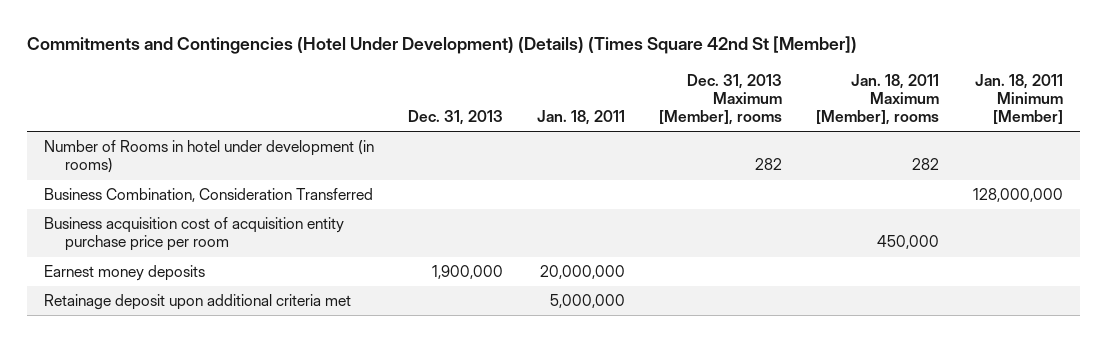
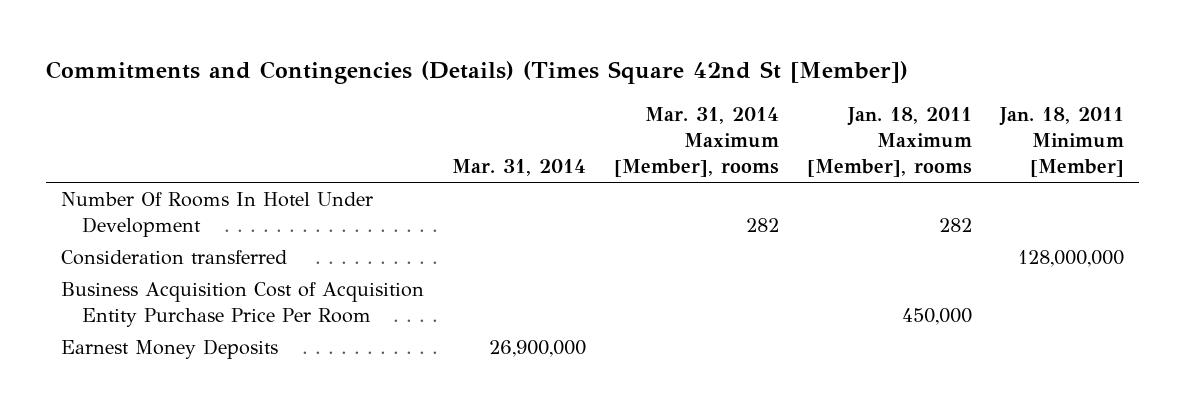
[26,36,857,55] Commitments and Contingencies (Hotel Under Development) (Details) (Times Square 42nd St [Member]) -> [46,60,909,84] Commitments and Contingencies (Details) (Times Square 42nd St [Member])
[407,110,503,126] Dec. 31, 2013 -> none
[536,110,625,126] Jan. 18, 2011 -> none
[658,74,782,126] Dec. 31, 2013 Maximum [Member], rooms -> none
none -> [451,159,586,177] Mar. 31, 2014
none -> [614,107,780,178] Mar. 31, 2014 Maximum [Member], rooms
[43,294,351,311] Retainage deposit upon additional criteria met -> none
[43,140,374,174] Number of Rooms in hotel under development (in rooms) -> [60,192,373,238] Number Of Rooms In Hotel Under Development
[43,188,373,203] Business Combination, Consideration Transferred -> [60,250,287,266] Consideration transferred
[43,217,344,252] Business acquisition cost of acquisition entity purchase price per room -> [60,282,424,328] Business Acquisition Cost of Acquisition Entity Purchase Price Per Room
[43,265,205,282] Earnest money deposits -> [60,339,278,360] Earnest Money Deposits

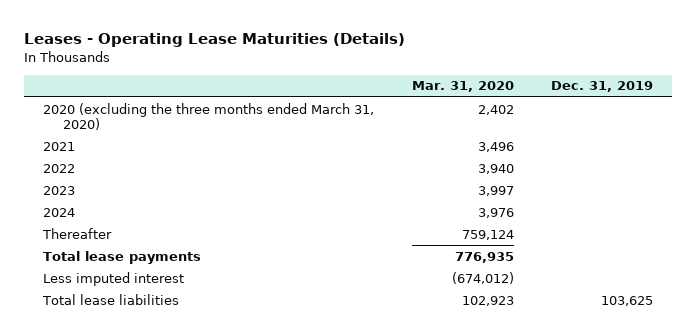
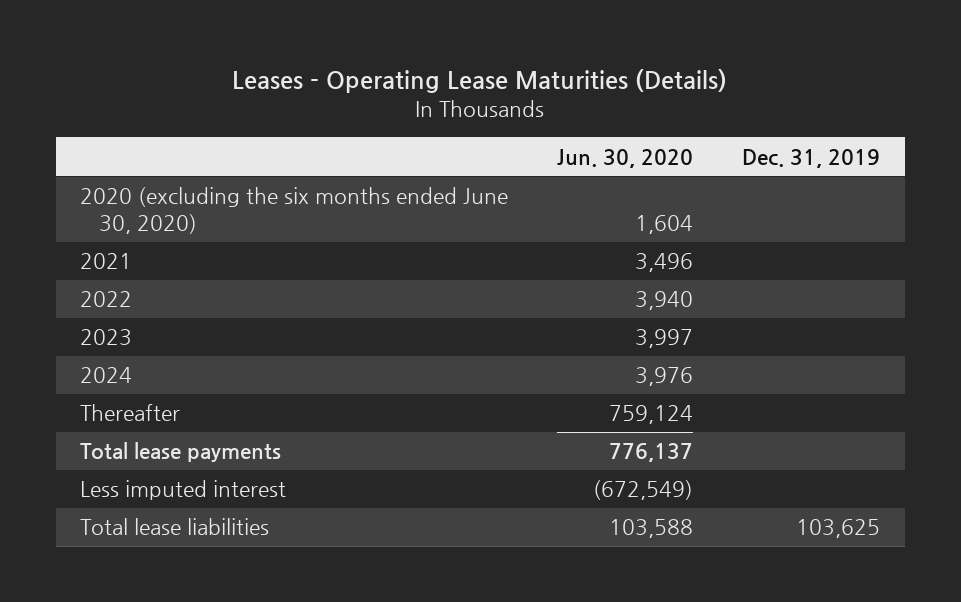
[411,81,514,93] Mar. 31, 2020 -> none
none -> [557,148,694,168] Jun. 30, 2020
[43,102,375,130] 2020 (excluding the three months ended March 31, 2020) -> [80,187,509,235] 2020 (excluding the six months ended June 30, 2020)

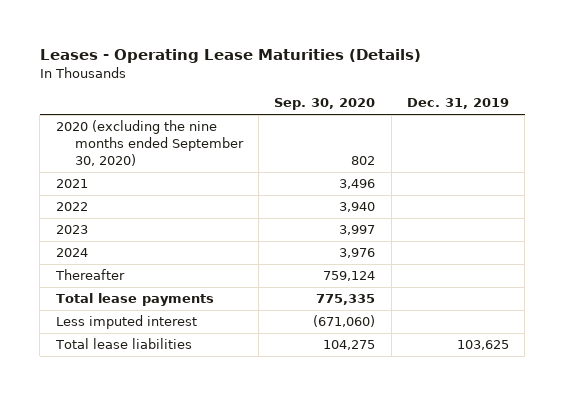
[557,148,694,168] Jun. 30, 2020 -> none
none -> [274,98,376,111] Sep. 30, 2020
[80,187,509,235] 2020 (excluding the six months ended June 30, 2020) -> [55,120,244,166] 2020 (excluding the nine months ended September 30, 2020)

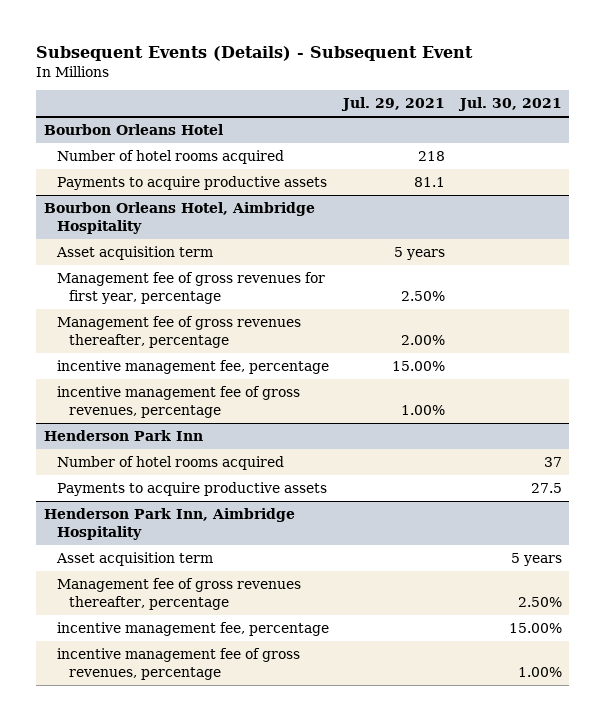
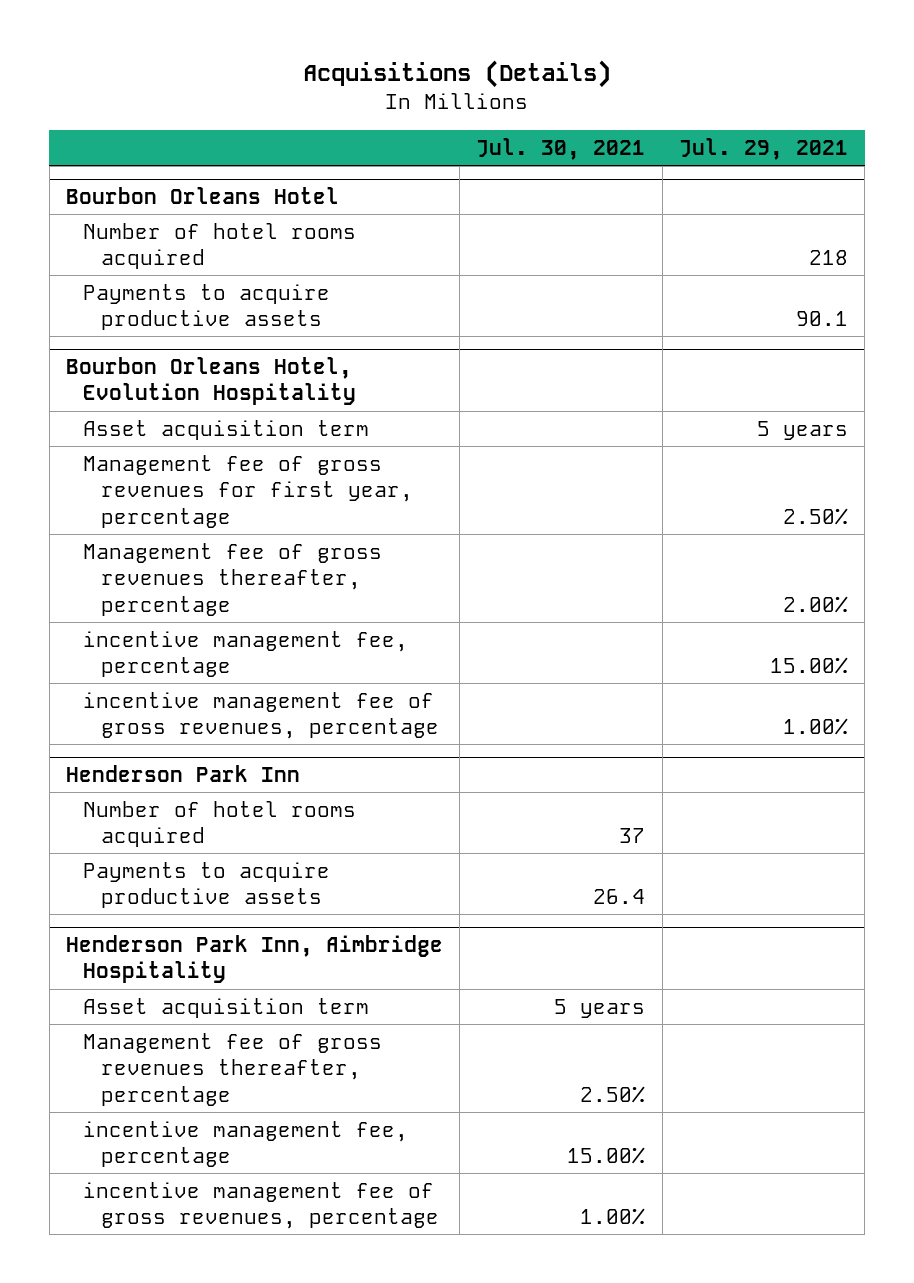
[36,45,474,61] Subsequent Events (Details) - Subsequent Event -> [302,60,611,89] Acquisitions (Details)
[414,177,446,188] 81.1 -> [795,311,848,327] 90.1
[43,202,315,234] Bourbon Orleans Hotel, Aimbridge Hospitality -> [65,356,357,406] Bourbon Orleans Hotel, Evolution Hospitality
[530,483,562,494] 27.5 -> [593,889,646,905] 26.4

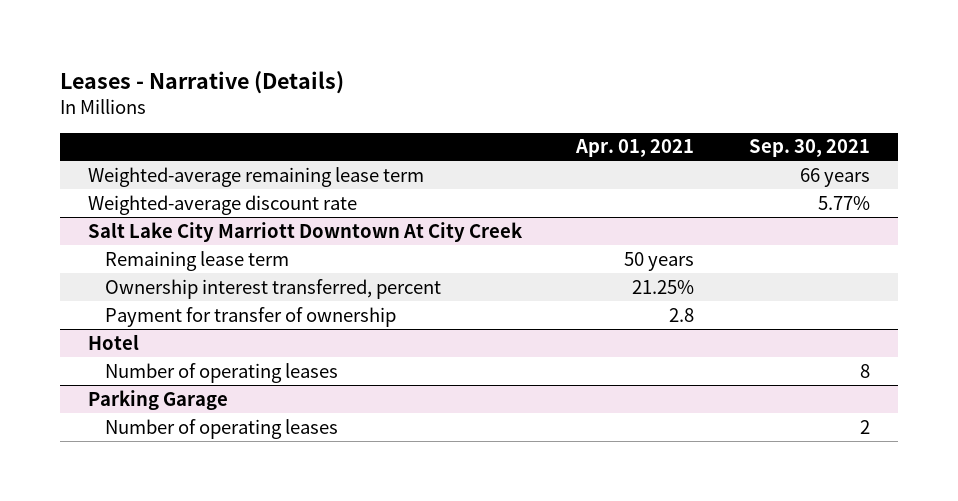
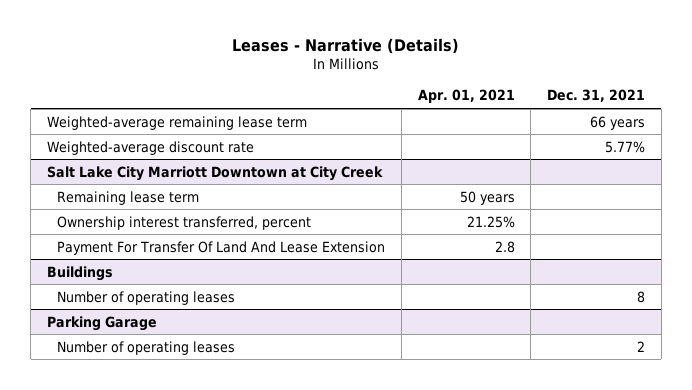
[749,139,871,158] Sep. 30, 2021 -> none
none -> [547,89,646,103] Dec. 31, 2021
[87,221,523,242] Salt Lake City Marriott Downtown At City Creek -> [46,165,383,181] Salt Lake City Marriott Downtown at City Creek
[105,306,397,327] Payment for transfer of ownership -> [57,240,386,255] Payment For Transfer Of Land And Lease Extension
[87,333,139,350] Hotel -> [46,265,113,281] Buildings

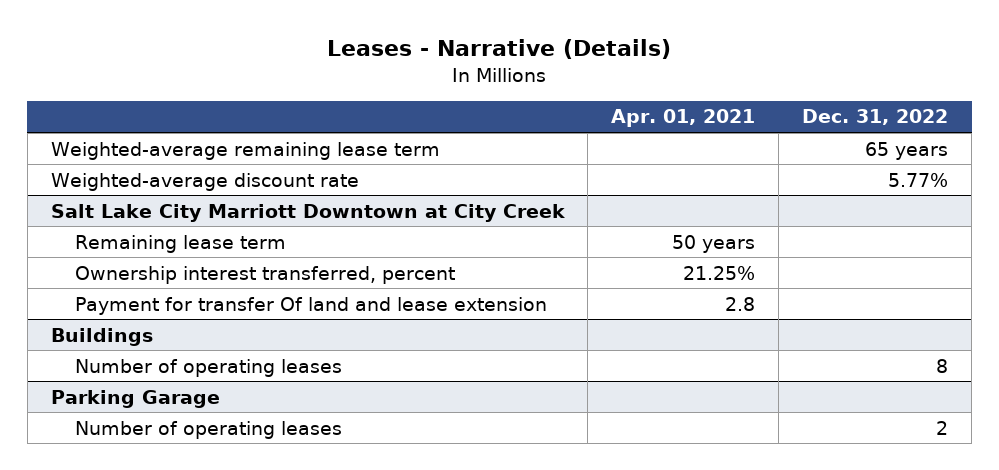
[547,89,646,103] Dec. 31, 2021 -> none
none -> [802,109,949,126] Dec. 31, 2022
[57,240,386,255] Payment For Transfer Of Land And Lease Extension -> [75,296,548,315] Payment for transfer Of land and lease extension

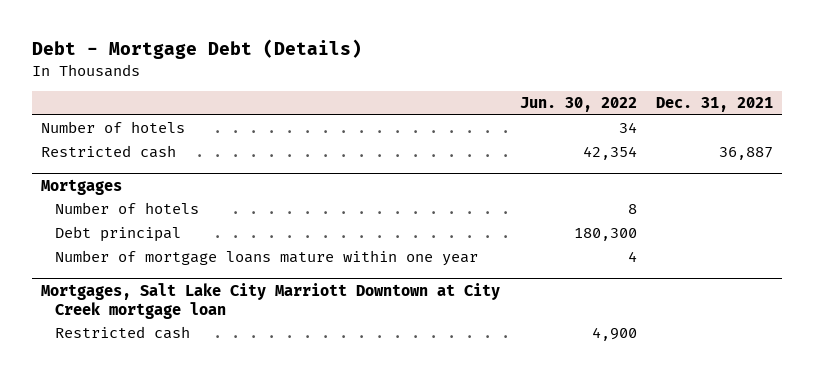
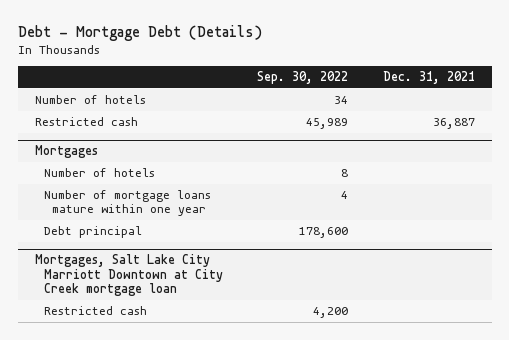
[519,97,637,113] Jun. 30, 2022 -> none
none -> [257,71,349,85] Sep. 30, 2022
[55,226,182,243] Debt principal -> [43,226,142,239] Debt principal

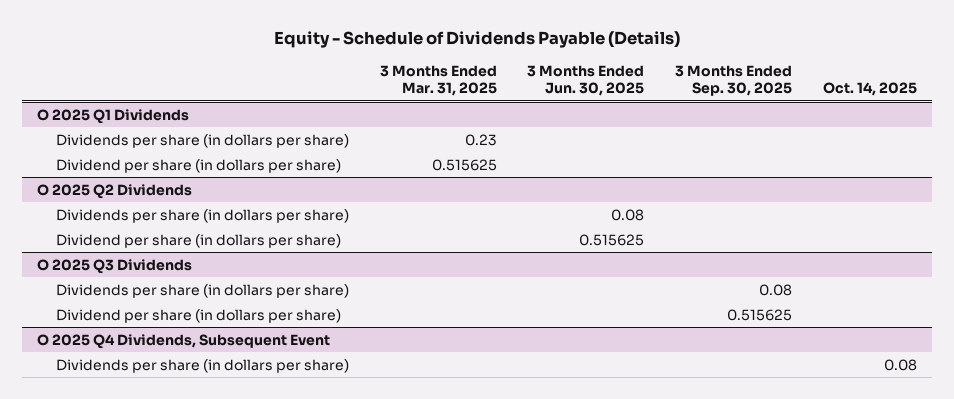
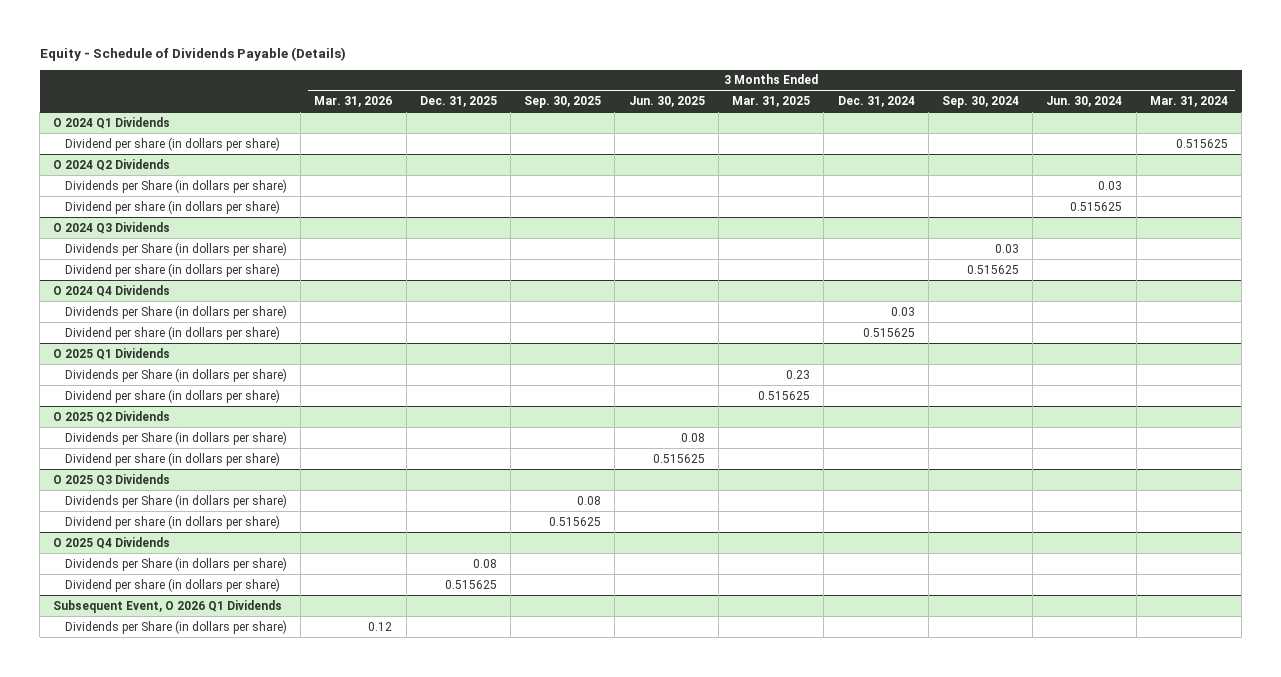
[822,82,917,97] Oct. 14, 2025 -> none
none -> [314,96,393,108] Mar. 31, 2026
none -> [419,96,497,108] Dec. 31, 2025
none -> [837,96,915,108] Dec. 31, 2024
none -> [941,96,1019,109] Sep. 30, 2024
none -> [1046,96,1123,108] Jun. 30, 2024
none -> [1149,96,1228,108] Mar. 31, 2024
none -> [53,116,171,129] O 2024 Q1 Dividends
none -> [65,136,281,151] Dividend per share (in dollars per share)
none -> [53,158,171,171] O 2024 Q2 Dividends
none -> [65,178,288,193] Dividends per Share (in dollars per share)
none -> [65,199,281,214] Dividend per share (in dollars per share)
none -> [53,221,171,234] O 2024 Q3 Dividends
none -> [65,241,288,256] Dividends per Share (in dollars per share)
none -> [65,262,281,277] Dividend per share (in dollars per share)
none -> [53,284,171,297] O 2024 Q4 Dividends
none -> [65,304,288,319] Dividends per Share (in dollars per share)
none -> [65,325,281,340] Dividend per share (in dollars per share)
[55,133,349,148] Dividends per share (in dollars per share) -> [65,367,288,382] Dividends per Share (in dollars per share)
[55,208,349,223] Dividends per share (in dollars per share) -> [65,430,288,445] Dividends per Share (in dollars per share)
[55,283,349,298] Dividends per share (in dollars per share) -> [65,493,288,508] Dividends per Share (in dollars per share)
[37,333,331,349] O 2025 Q4 Dividends, Subsequent Event -> [53,536,171,549] O 2025 Q4 Dividends
[55,358,349,373] Dividends per share (in dollars per share) -> [65,556,288,571] Dividends per Share (in dollars per share)
none -> [65,577,281,592] Dividend per share (in dollars per share)
none -> [53,599,283,613] Subsequent Event, O 2026 Q1 Dividends
none -> [65,619,288,634] Dividends per Share (in dollars per share)

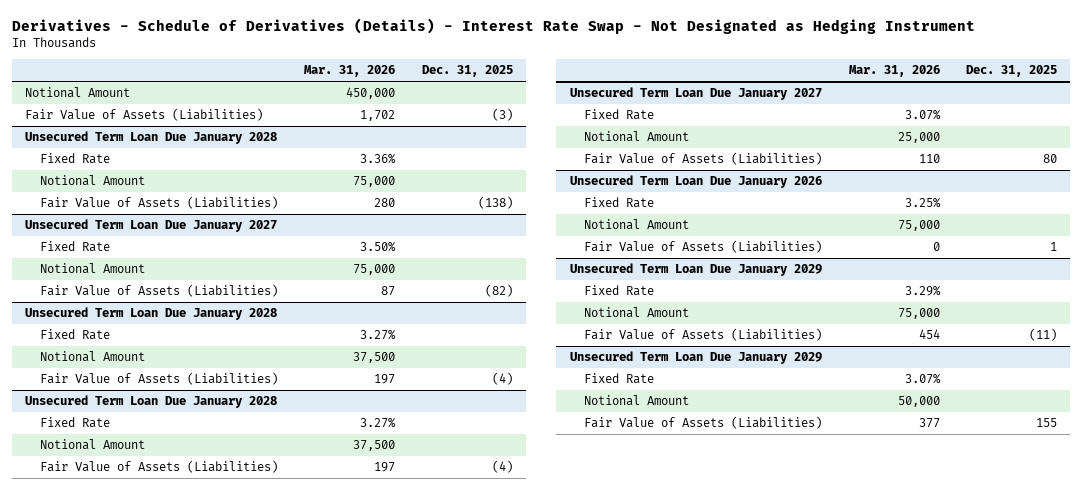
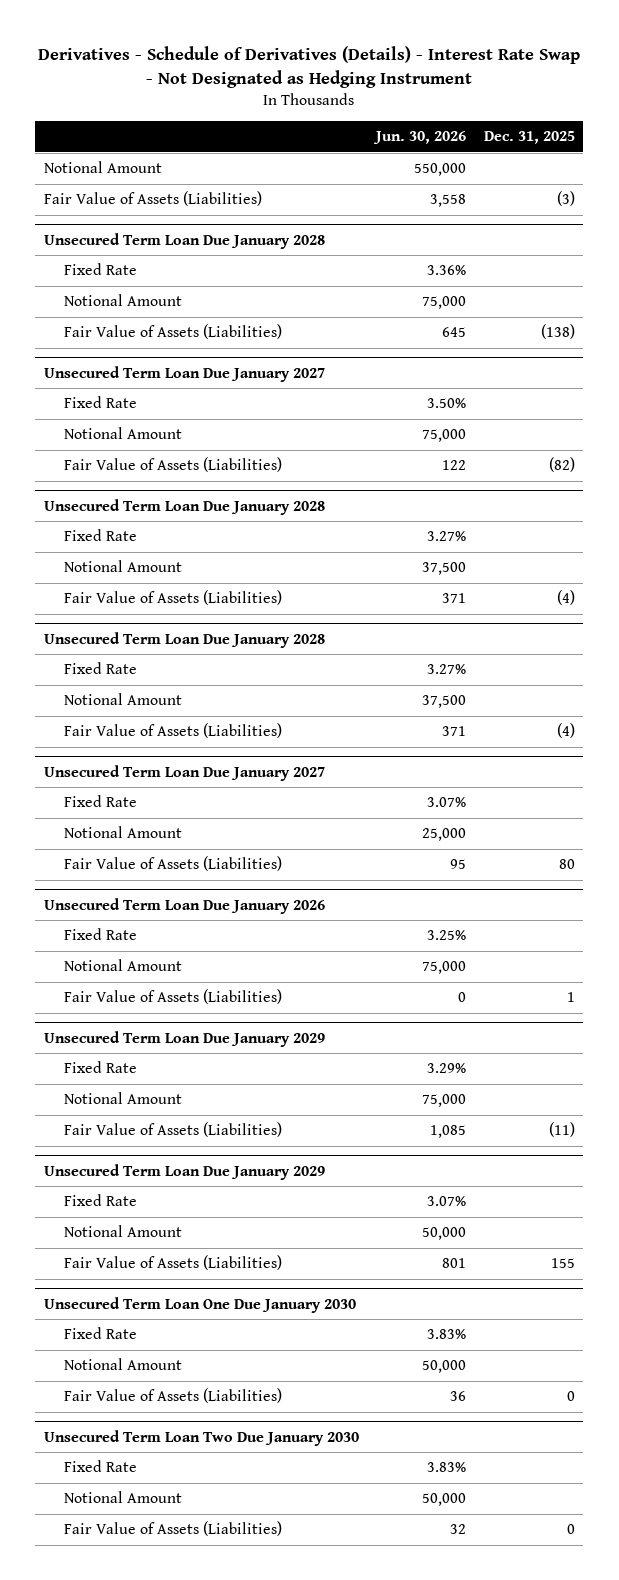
[304,65,396,78] Mar. 31, 2026 -> none
none -> [373,131,467,145] Jun. 30, 2026
none -> [44,1296,357,1313] Unsecured Term Loan One Due January 2030
none -> [63,1327,137,1340] Fixed Rate
none -> [63,1358,182,1371] Notional Amount
none -> [63,1388,282,1404] Fair Value of Assets (Liabilities)
none -> [44,1429,360,1446] Unsecured Term Loan Two Due January 2030
none -> [63,1460,137,1473] Fixed Rate
none -> [63,1491,182,1504] Notional Amount
none -> [63,1521,282,1537] Fair Value of Assets (Liabilities)

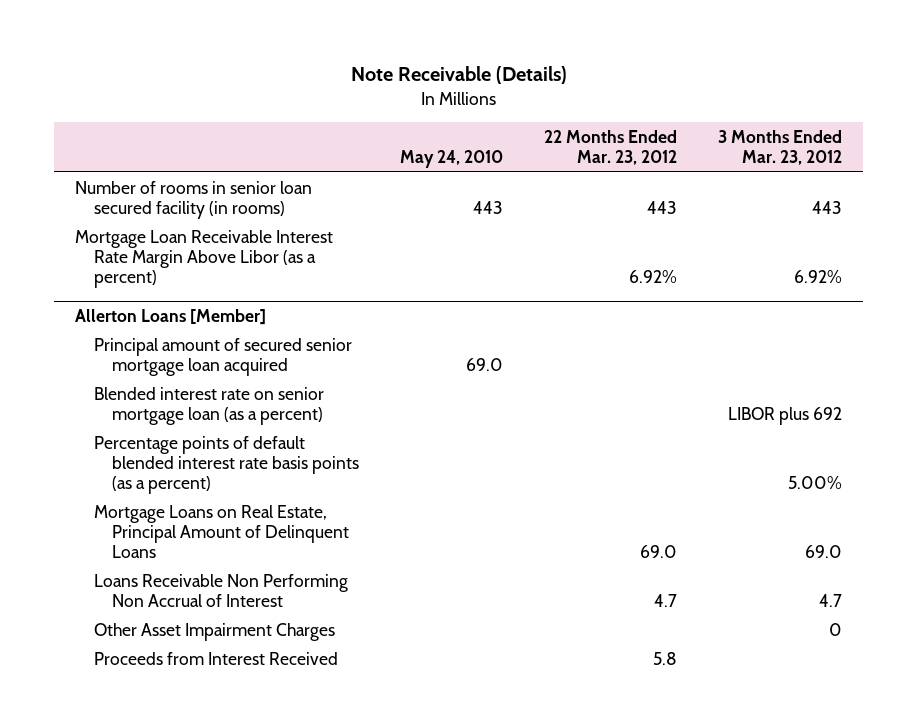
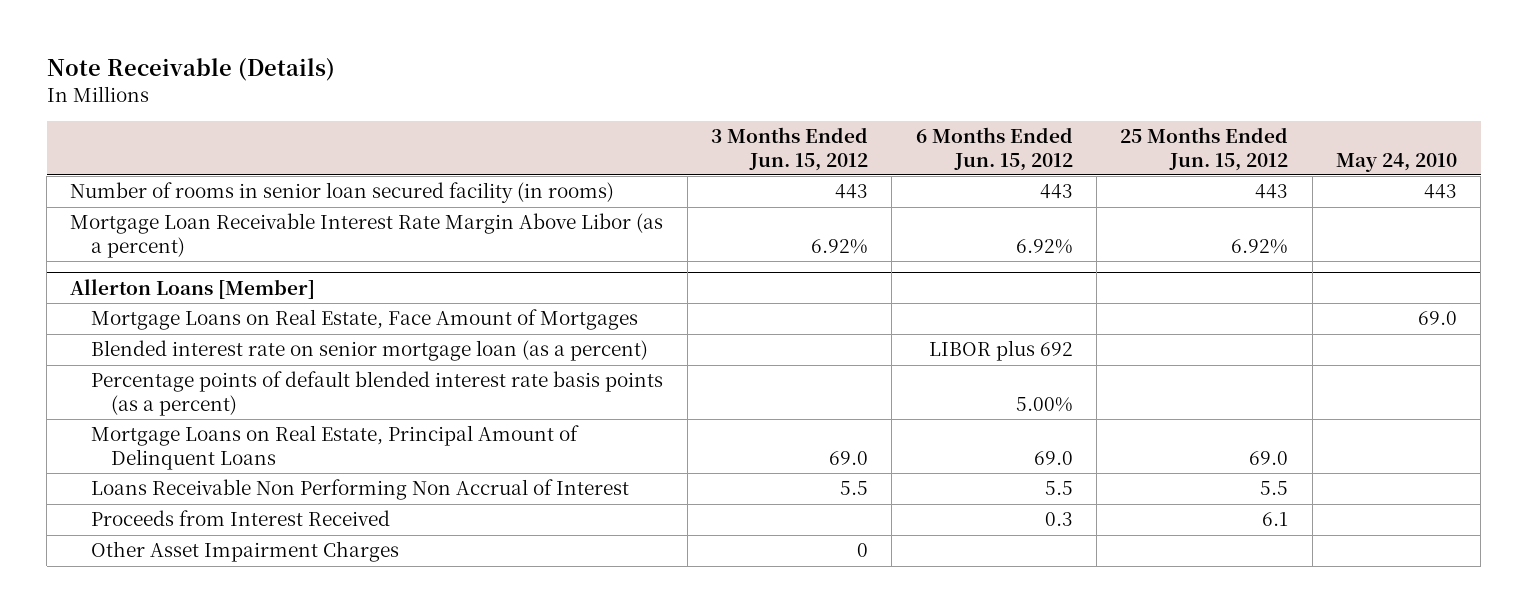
[544,129,678,166] 22 Months Ended Mar. 23, 2012 -> none
[718,129,843,166] 3 Months Ended Mar. 23, 2012 -> none
none -> [711,127,869,171] 3 Months Ended Jun. 15, 2012
none -> [915,127,1073,171] 6 Months Ended Jun. 15, 2012
none -> [1120,127,1289,171] 25 Months Ended Jun. 15, 2012
[93,337,352,376] Principal amount of secured senior mortgage loan acquired -> [90,309,638,331] Mortgage Loans on Real Estate, Face Amount of Mortgages
[93,622,335,641] Other Asset Impairment Charges -> [90,541,399,563] Other Asset Impairment Charges

